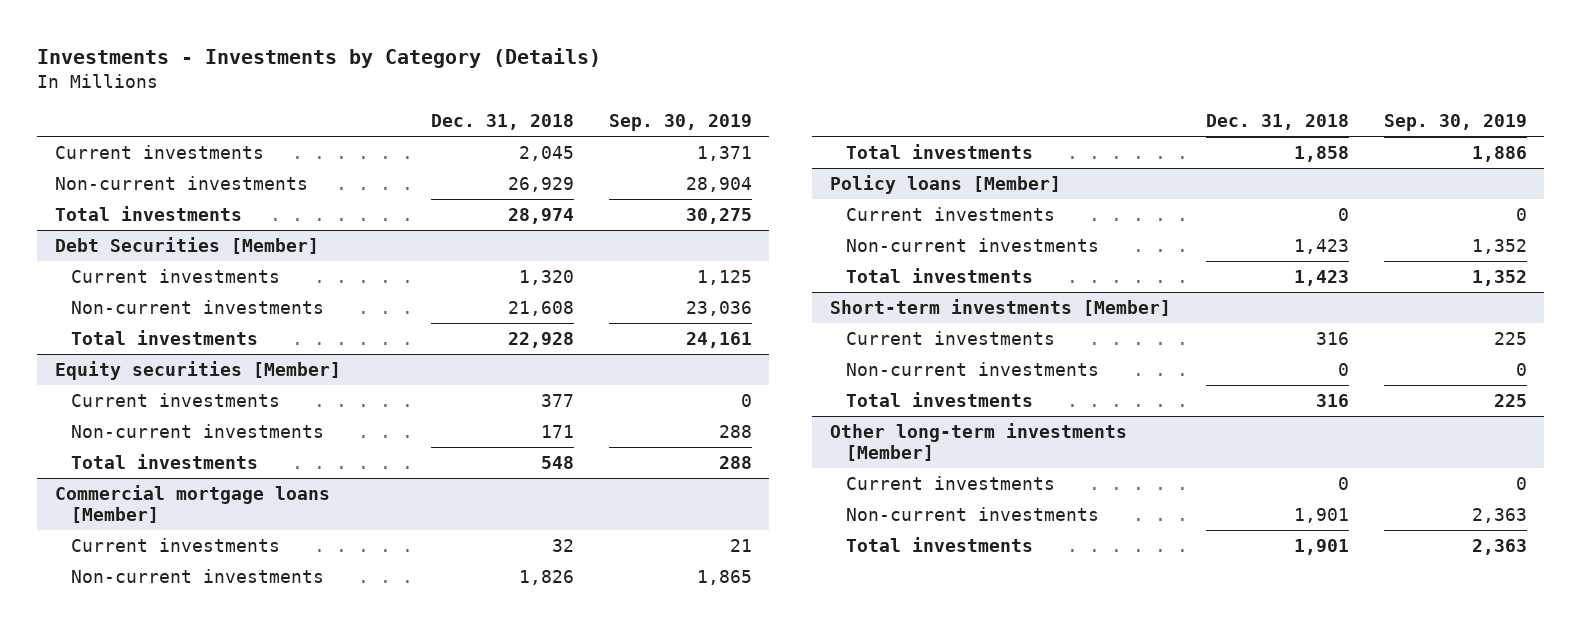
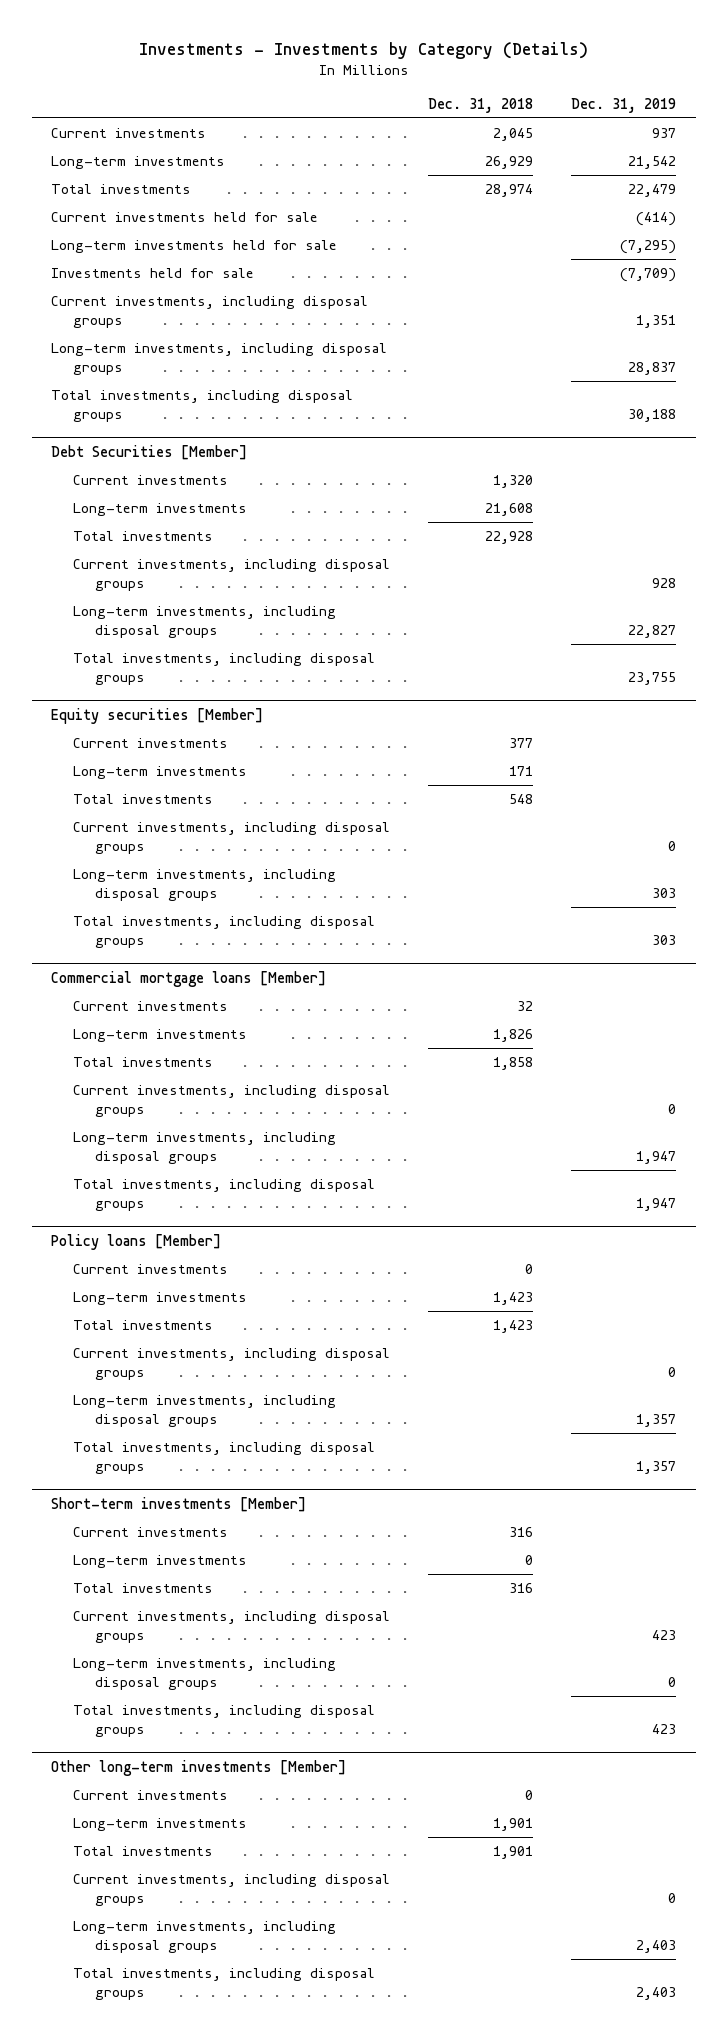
[608,114,752,132] Sep. 30, 2019 -> none
none -> [571,97,677,113] Dec. 31, 2019
[54,175,308,190] Non-current investments -> [51,156,226,170] Long-term investments
none -> [51,212,319,223] Current investments held for sale
none -> [51,240,338,254] Long-term investments held for sale
none -> [51,268,255,279] Investments held for sale
none -> [51,296,369,328] Current investments, including disposal groups
none -> [51,343,388,375] Long-term investments, including disposal groups
none -> [51,390,354,422] Total investments, including disposal groups
[70,299,324,314] Non-current investments -> [73,503,248,517] Long-term investments
none -> [73,559,391,591] Current investments, including disposal groups
none -> [73,606,337,638] Long-term investments, including disposal groups
none -> [73,653,376,685] Total investments, including disposal groups
[70,423,324,438] Non-current investments -> [73,766,248,780] Long-term investments
none -> [73,822,391,854] Current investments, including disposal groups
none -> [73,869,337,901] Long-term investments, including disposal groups
none -> [73,916,376,948] Total investments, including disposal groups
[70,568,324,583] Non-current investments -> [73,1029,248,1043] Long-term investments
none -> [73,1085,391,1117] Current investments, including disposal groups
none -> [73,1132,337,1164] Long-term investments, including disposal groups
none -> [73,1179,376,1211] Total investments, including disposal groups
[845,237,1099,252] Non-current investments -> [73,1292,248,1306] Long-term investments
none -> [73,1348,391,1380] Current investments, including disposal groups
none -> [73,1395,337,1427] Long-term investments, including disposal groups
none -> [73,1442,376,1474] Total investments, including disposal groups
[845,361,1099,376] Non-current investments -> [73,1555,248,1569] Long-term investments
none -> [73,1611,391,1643] Current investments, including disposal groups
none -> [73,1658,337,1690] Long-term investments, including disposal groups
none -> [73,1705,376,1737] Total investments, including disposal groups
[845,506,1099,521] Non-current investments -> [73,1818,248,1832] Long-term investments
none -> [73,1874,391,1906] Current investments, including disposal groups
none -> [73,1921,337,1953] Long-term investments, including disposal groups
none -> [73,1968,376,2000] Total investments, including disposal groups

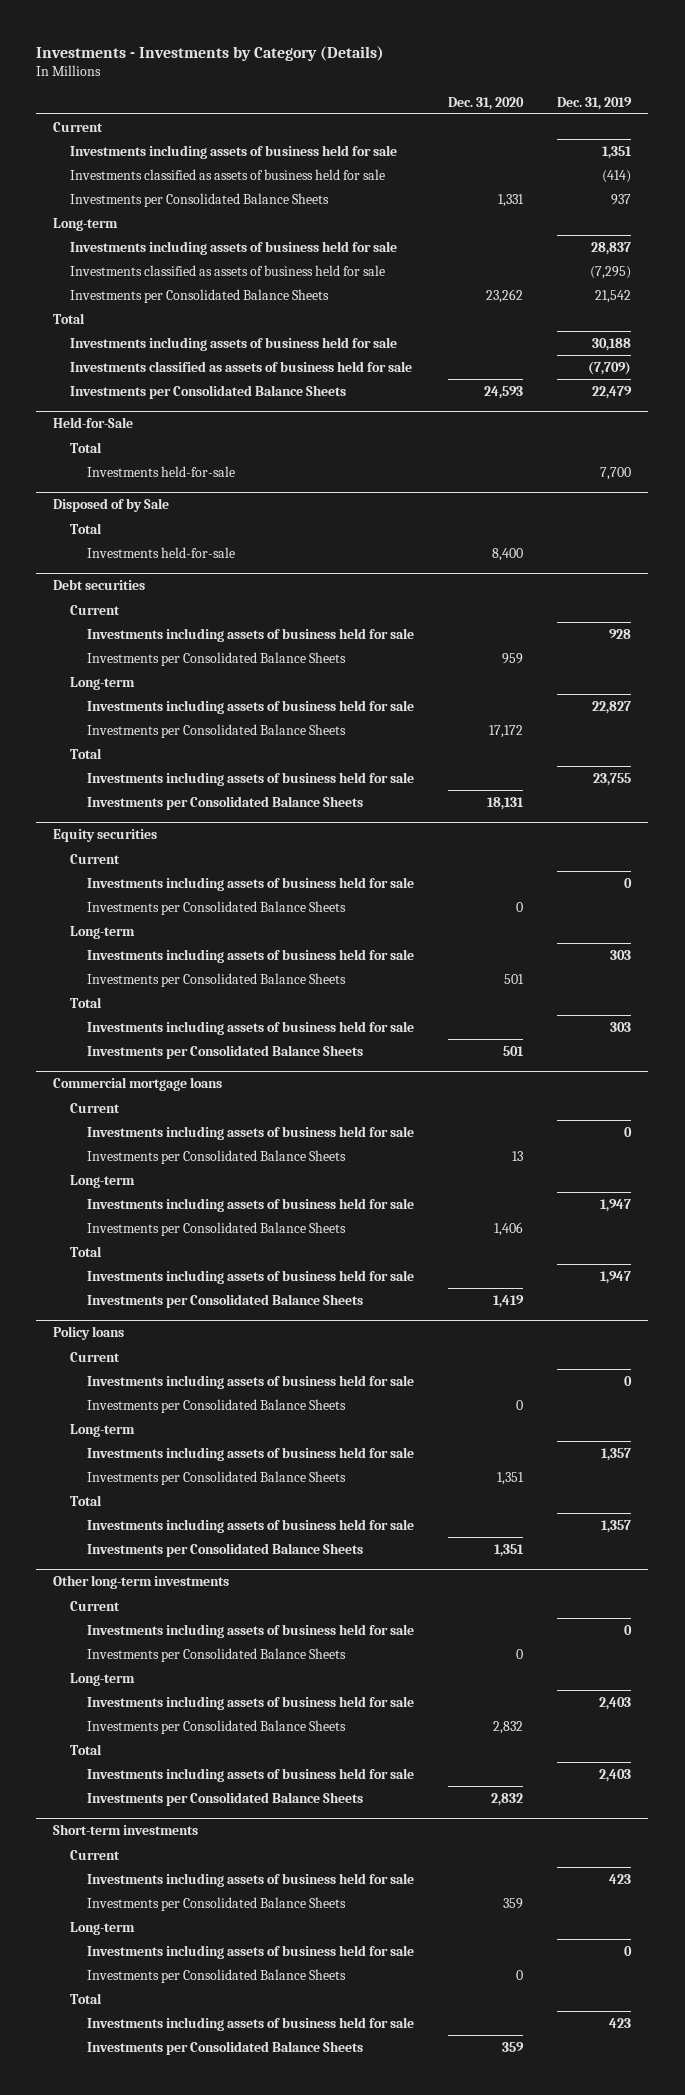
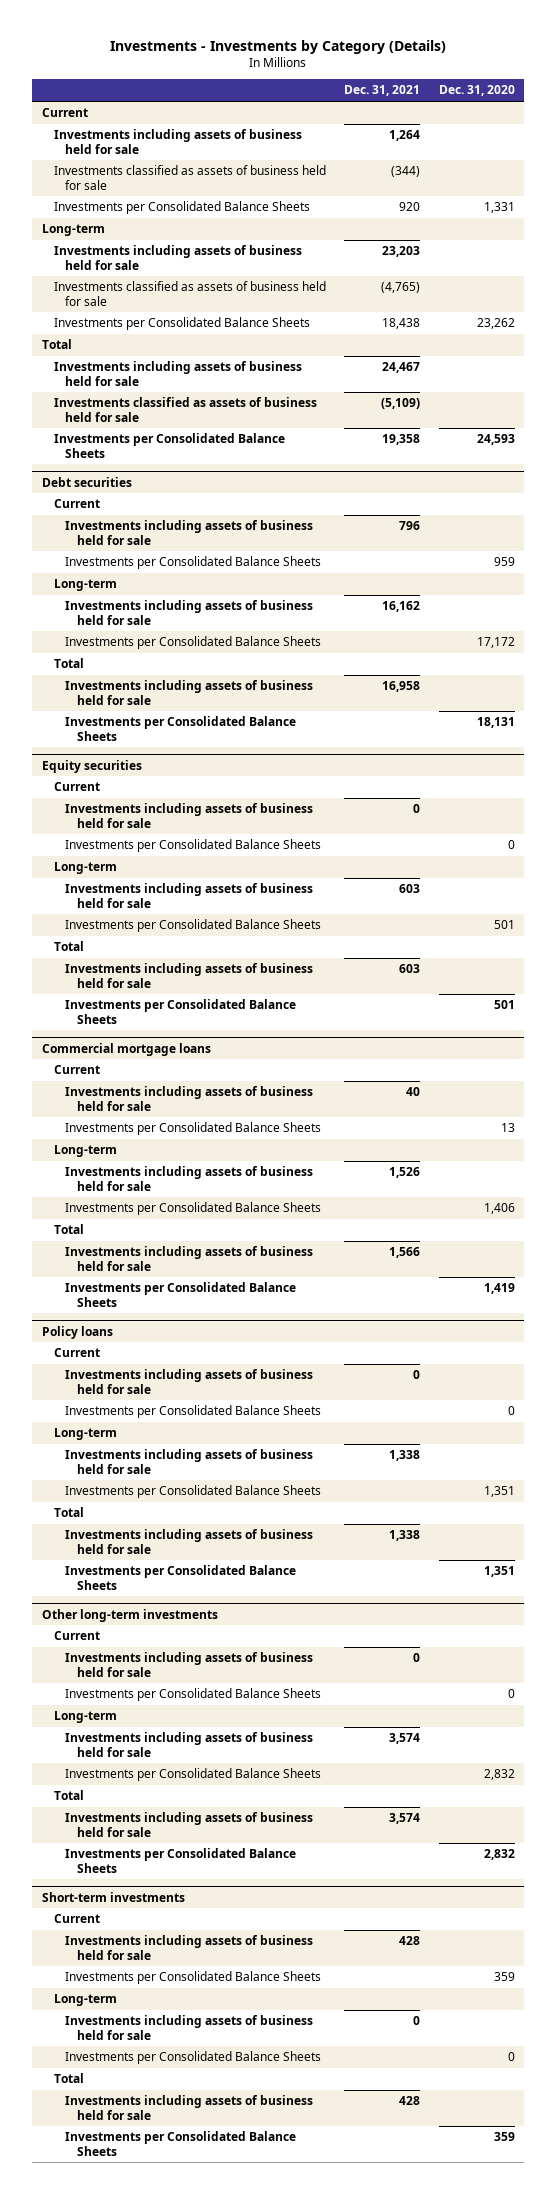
[557,96,633,110] Dec. 31, 2019 -> none
none -> [344,85,421,97] Dec. 31, 2021
[53,417,134,429] Held-for-Sale -> none
[70,441,103,453] Total -> none
[87,465,236,477] Investments held-for-sale -> none
[53,498,170,513] Disposed of by Sale -> none
[70,522,103,534] Total -> none
[87,546,236,558] Investments held-for-sale -> none

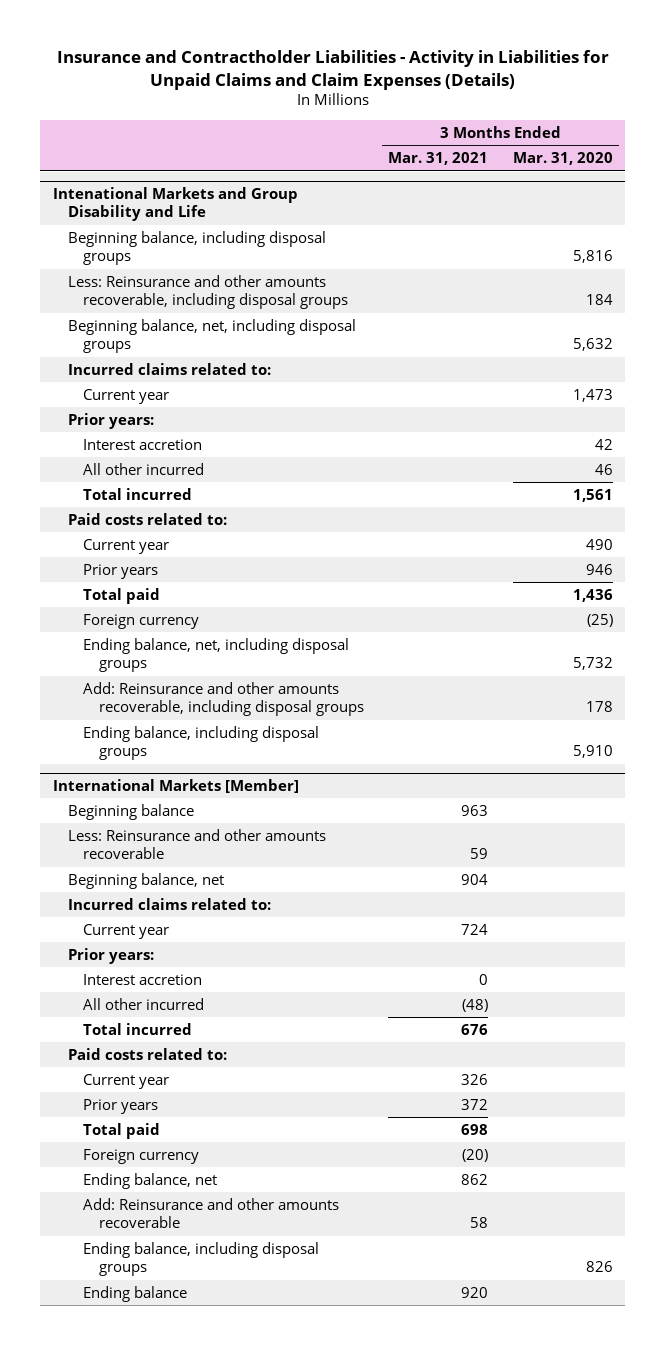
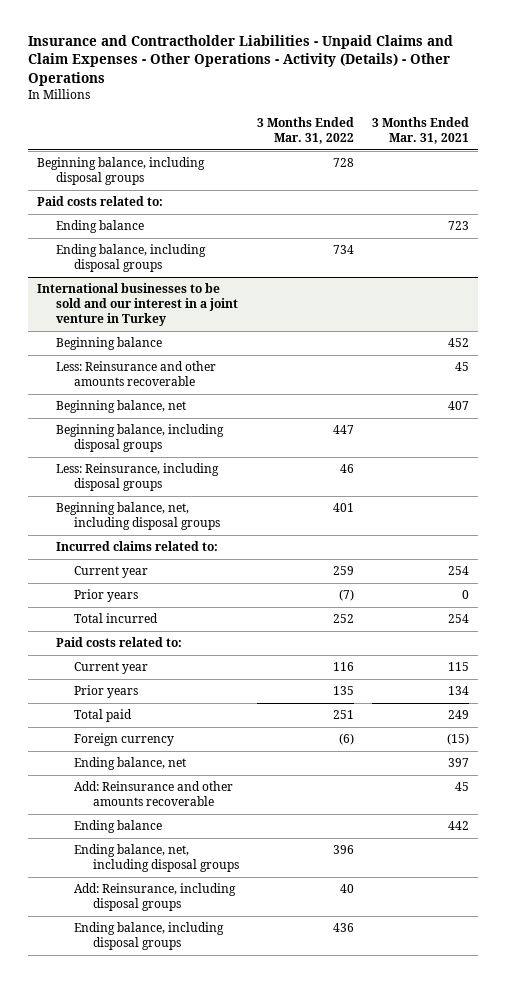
[56,49,609,90] Insurance and Contractholder Liabilities - Activity in Liabilities for Unpaid Claims and Claim Expenses (Details) -> [27,35,453,86] Insurance and Contractholder Liabilities - Unpaid Claims and Claim Expenses - Other Operations - Activity (Details) - Other Operations
[513,152,614,166] Mar. 31, 2020 -> none
none -> [257,116,355,144] 3 Months Ended Mar. 31, 2022
[52,186,298,222] Intenational Markets and Group Disability and Life -> none
[67,230,326,266] Beginning balance, including disposal groups -> none
[67,274,349,310] Less: Reinsurance and other amounts recoverable, including disposal groups -> none
[67,318,356,354] Beginning balance, net, including disposal groups -> none
[67,362,271,375] Incurred claims related to: -> none
[83,388,170,404] Current year -> none
[67,412,154,429] Prior years: -> none
[83,438,203,450] Interest accretion -> none
[83,462,205,475] All other incurred -> none
[83,487,193,500] Total incurred -> none
[67,512,227,525] Paid costs related to: -> none
[83,538,170,554] Current year -> none
[83,563,159,579] Prior years -> none
[83,587,161,604] Total paid -> none
[83,613,200,629] Foreign currency -> none
[83,637,350,673] Ending balance, net, including disposal groups -> none
[83,681,364,717] Add: Reinsurance and other amounts recoverable, including disposal groups -> none
[83,725,320,761] Ending balance, including disposal groups -> none
[52,778,299,793] International Markets [Member] -> none
[67,803,194,820] Beginning balance -> none
[67,828,326,860] Less: Reinsurance and other amounts recoverable -> none
[67,872,224,889] Beginning balance, net -> none
[67,897,271,910] Incurred claims related to: -> none
[83,923,170,939] Current year -> none
[67,947,154,964] Prior years: -> none
[83,973,203,985] Interest accretion -> none
[83,997,205,1010] All other incurred -> none
[83,1022,193,1035] Total incurred -> none
[67,1047,227,1060] Paid costs related to: -> none
[83,1073,170,1089] Current year -> none
[83,1098,159,1114] Prior years -> none
[83,1122,161,1139] Total paid -> none
[83,1148,200,1164] Foreign currency -> none
[83,1172,218,1189] Ending balance, net -> none
[83,1197,340,1229] Add: Reinsurance and other amounts recoverable -> none
[83,1241,320,1277] Ending balance, including disposal groups -> none
[83,1285,188,1302] Ending balance -> none
none -> [36,157,205,186] Beginning balance, including disposal groups
none -> [36,196,163,207] Paid costs related to:
none -> [55,220,144,234] Ending balance
none -> [55,244,206,273] Ending balance, including disposal groups
none -> [36,283,238,327] International businesses to be sold and our interest in a joint venture in Turkey
none -> [55,337,162,351] Beginning balance
none -> [55,361,216,387] Less: Reinsurance and other amounts recoverable
none -> [55,400,186,414] Beginning balance, net
none -> [55,424,224,453] Beginning balance, including disposal groups
none -> [55,463,219,492] Less: Reinsurance, including disposal groups
none -> [55,502,221,531] Beginning balance, net, including disposal groups
none -> [55,541,218,552] Incurred claims related to:
none -> [74,566,149,579] Current year
none -> [74,589,139,603] Prior years
none -> [74,613,159,624] Total incurred
none -> [55,637,182,648] Paid costs related to:
none -> [74,662,149,675] Current year
none -> [74,685,139,699] Prior years
none -> [74,709,133,723] Total paid
none -> [74,733,175,747] Foreign currency
none -> [74,757,187,771] Ending balance, net
none -> [74,781,234,807] Add: Reinsurance and other amounts recoverable
none -> [74,820,163,834] Ending balance
none -> [74,844,240,873] Ending balance, net, including disposal groups
none -> [74,883,237,912] Add: Reinsurance, including disposal groups
none -> [74,922,225,951] Ending balance, including disposal groups

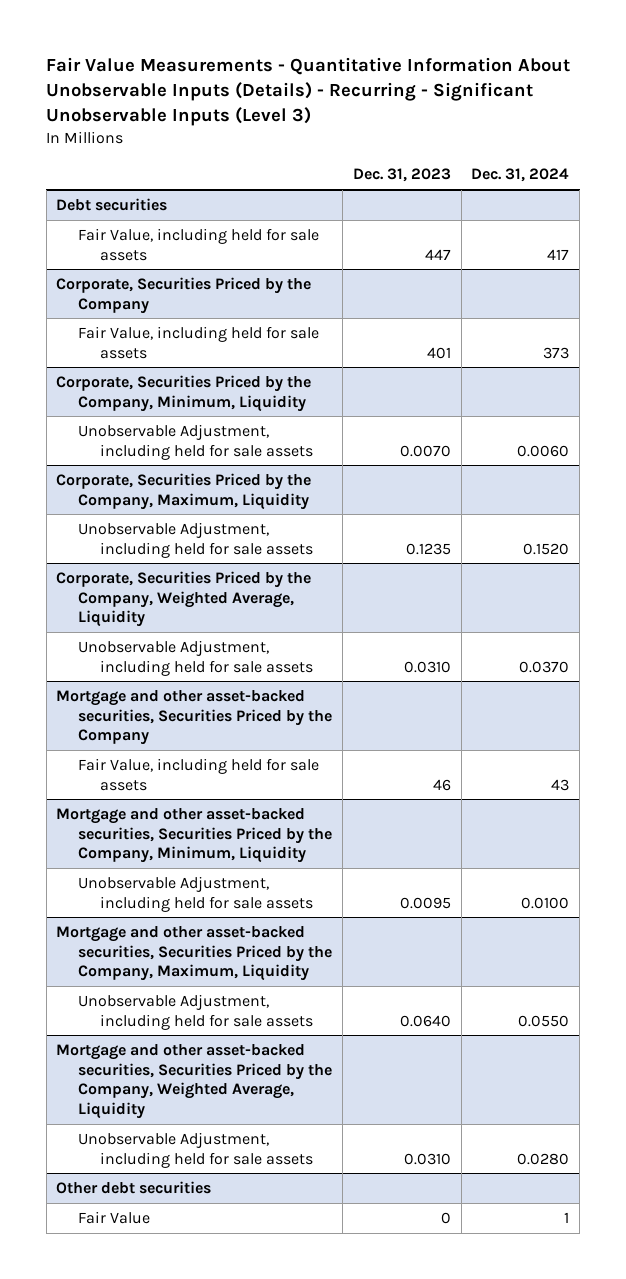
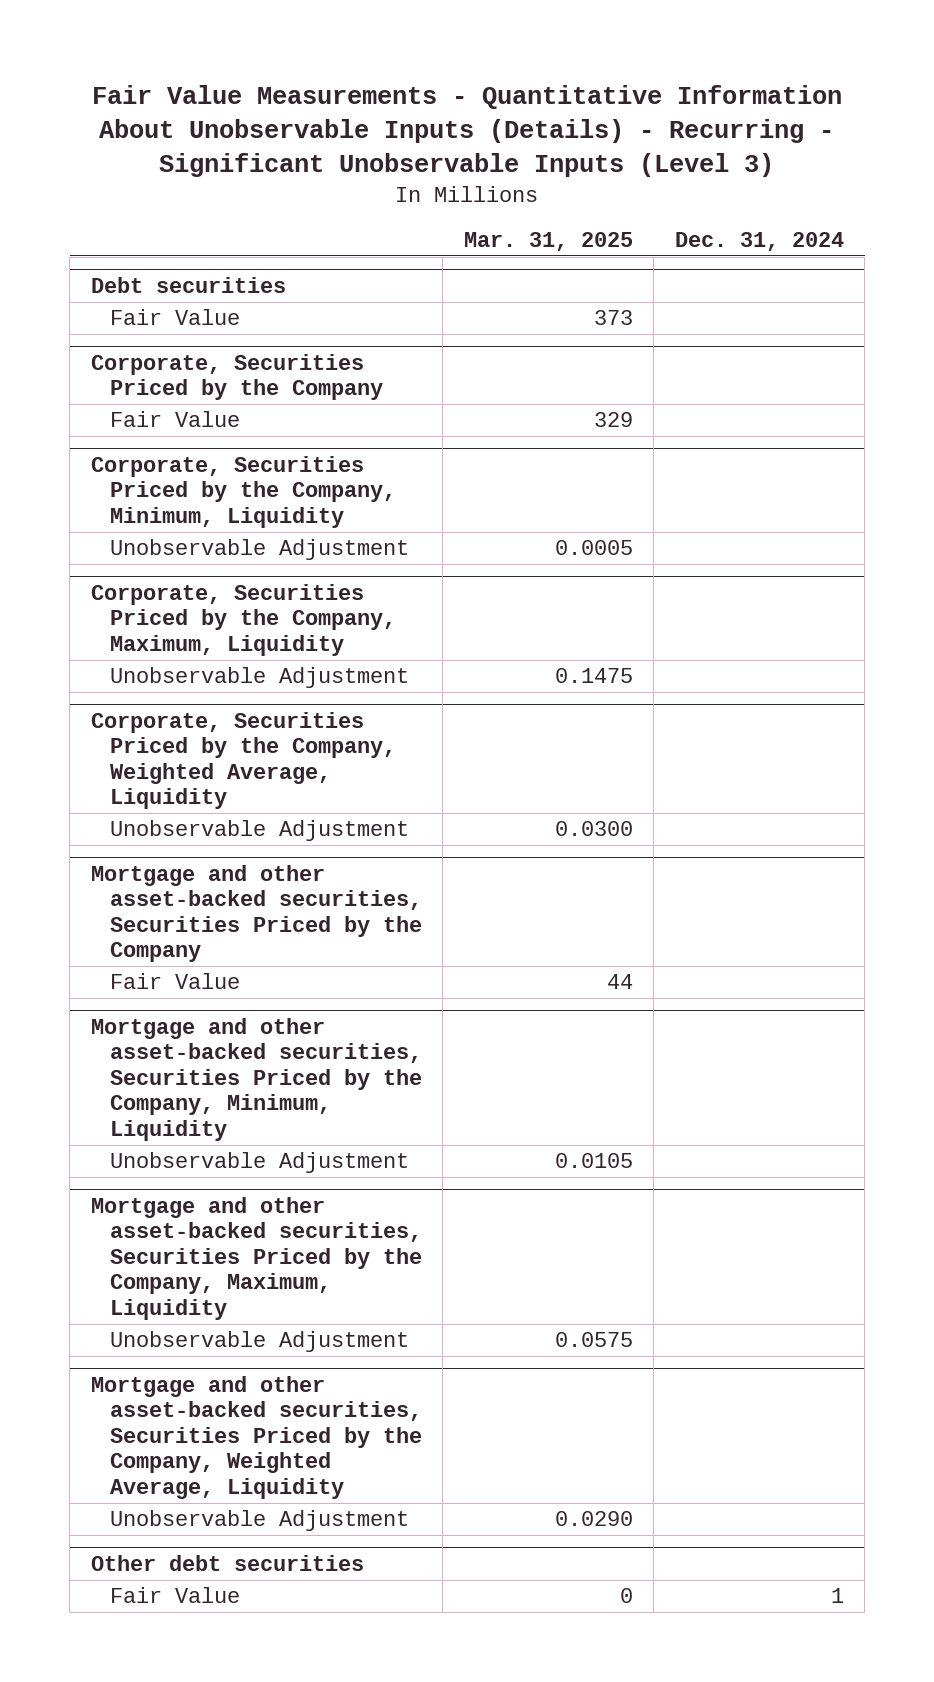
[352,168,451,183] Dec. 31, 2023 -> none
none -> [463,231,633,251] Mar. 31, 2025
[78,228,320,261] Fair Value, including held for sale assets -> none
none -> [109,309,240,326] Fair Value
[78,326,320,359] Fair Value, including held for sale assets -> none
none -> [109,411,240,428] Fair Value
[78,424,314,460] Unobservable Adjustment, including held for sale assets -> none
none -> [109,539,409,561] Unobservable Adjustment
[78,522,314,558] Unobservable Adjustment, including held for sale assets -> none
none -> [109,667,409,689] Unobservable Adjustment
[78,640,314,676] Unobservable Adjustment, including held for sale assets -> none
none -> [109,820,409,842] Unobservable Adjustment
[78,758,320,791] Fair Value, including held for sale assets -> none
none -> [109,973,240,990] Fair Value
[78,876,314,912] Unobservable Adjustment, including held for sale assets -> none
none -> [109,1152,409,1174] Unobservable Adjustment
[78,994,314,1030] Unobservable Adjustment, including held for sale assets -> none
none -> [109,1331,409,1353] Unobservable Adjustment
[78,1132,314,1168] Unobservable Adjustment, including held for sale assets -> none
none -> [109,1510,409,1532] Unobservable Adjustment

